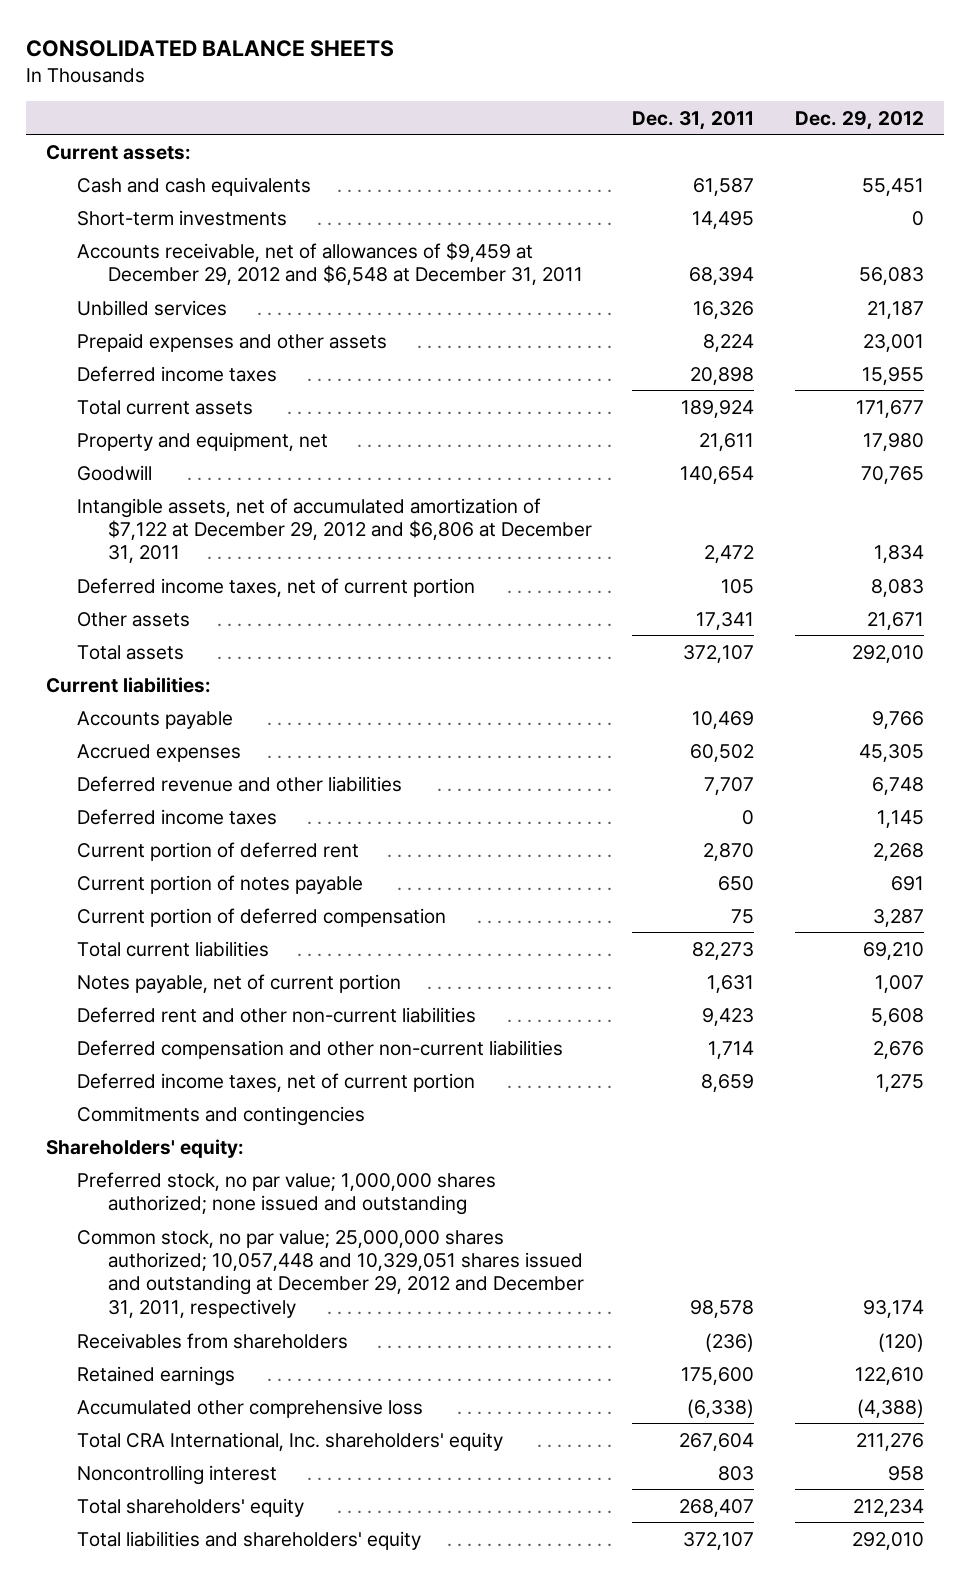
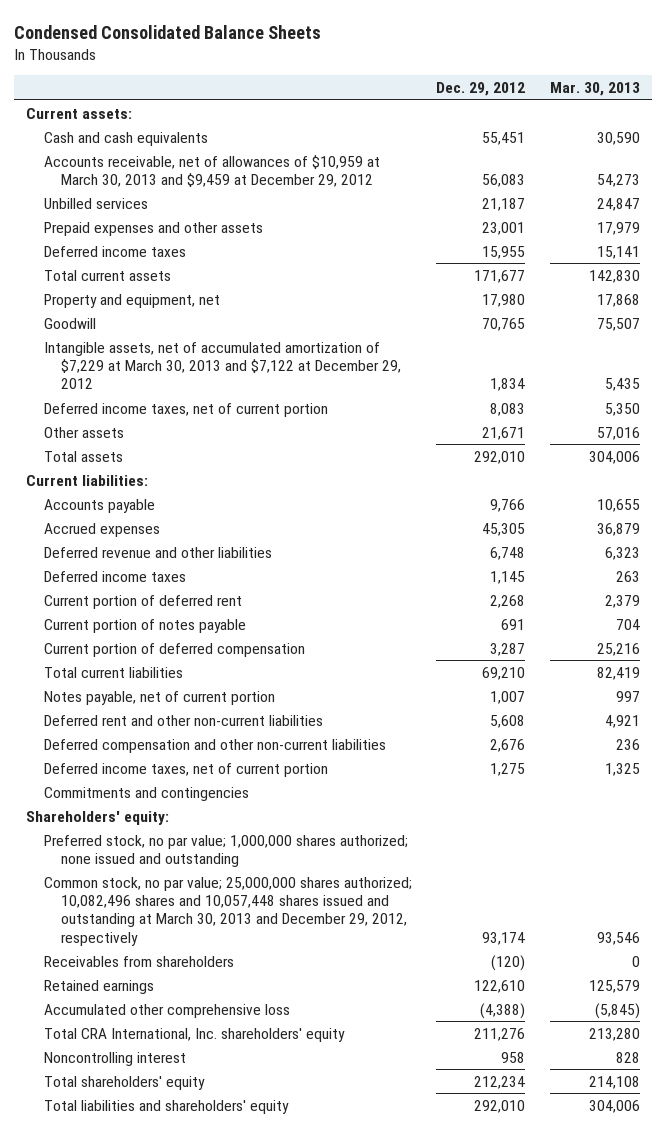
[25,39,394,57] CONSOLIDATED BALANCE SHEETS -> [14,24,322,39] Condensed Consolidated Balance Sheets
[632,110,755,130] Dec. 31, 2011 -> none
none -> [549,82,640,97] Mar. 30, 2013
[76,209,287,226] Short-term investments -> none
[76,241,583,285] Accounts receivable, net of allowances of $9,459 at December 29, 2012 and $6,548 at December 31, 2011 -> [43,154,380,187] Accounts receivable, net of allowances of $10,959 at March 30, 2013 and $9,459 at December 29, 2012
[76,497,592,564] Intangible assets, net of accumulated amortization of $7,122 at December 29, 2012 and $6,806 at December 31, 2011 -> [43,341,401,390] Intangible assets, net of accumulated amortization of $7,229 at March 30, 2013 and $7,122 at December 29, 2012
[76,1229,584,1318] Common stock, no par value; 25,000,000 shares authorized; 10,057,448 and 10,329,051 shares issued and outstanding at December 29, 2012 and December 31, 2011, respectively -> [43,876,412,946] Common stock, no par value; 25,000,000 shares authorized; 10,082,496 shares and 10,057,448 shares issued and outstanding at March 30, 2013 and December 29, 2012, respectively

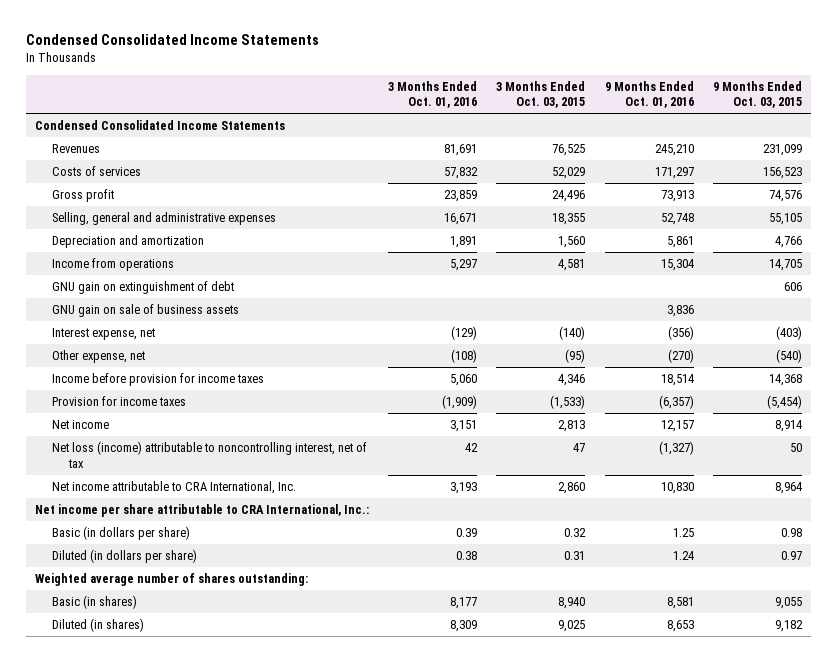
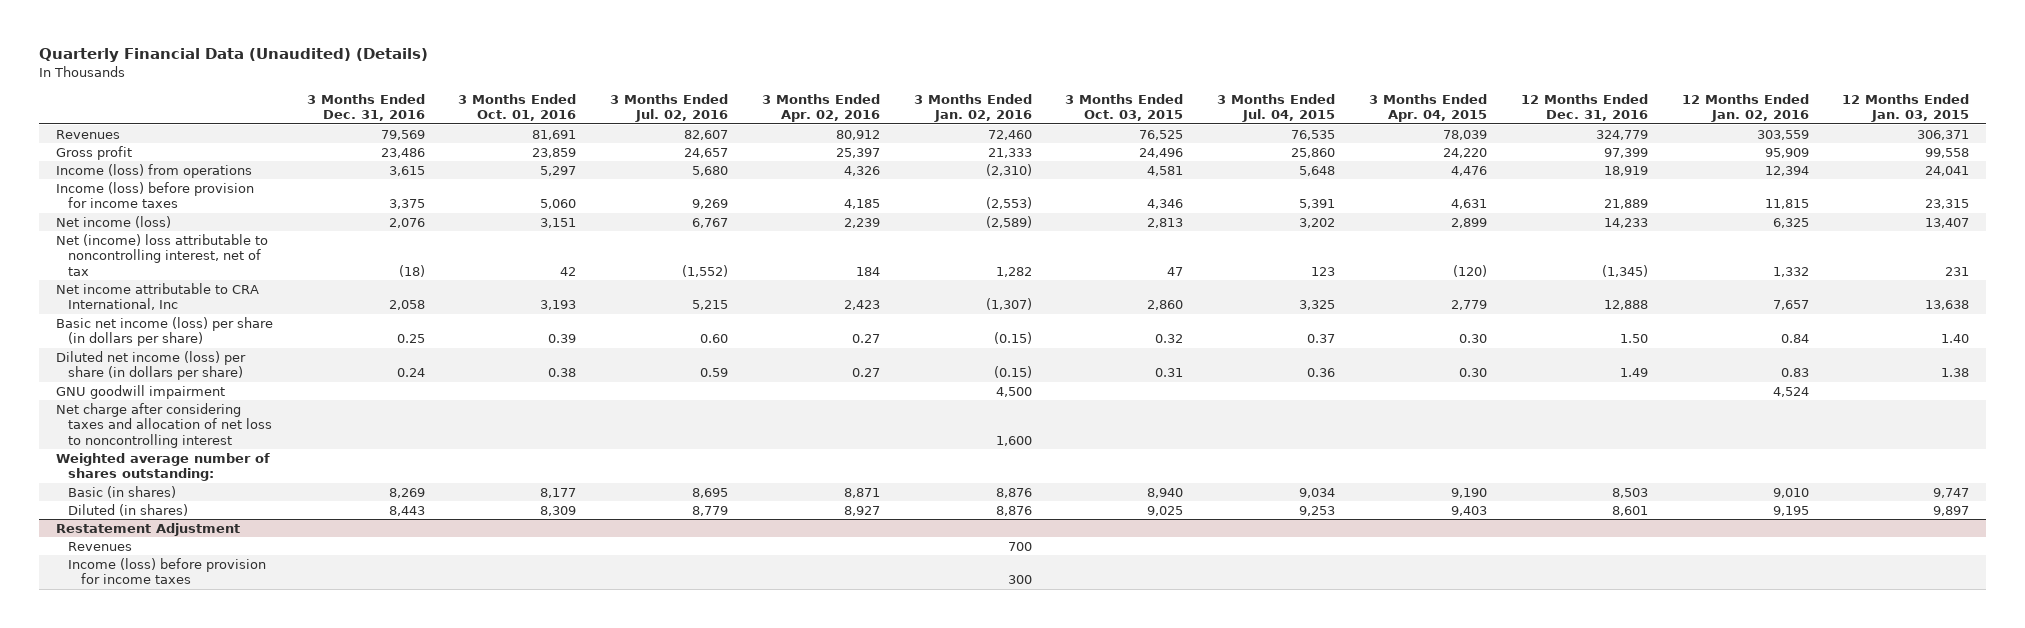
[25,34,319,46] Condensed Consolidated Income Statements -> [38,48,428,63] Quarterly Financial Data (Unaudited) (Details)
[604,80,694,109] 9 Months Ended Oct. 01, 2016 -> none
[712,80,802,109] 9 Months Ended Oct. 03, 2015 -> none
none -> [306,93,425,122] 3 Months Ended Dec. 31, 2016
none -> [610,93,729,123] 3 Months Ended Jul. 02, 2016
none -> [761,93,880,123] 3 Months Ended Apr. 02, 2016
none -> [913,93,1032,123] 3 Months Ended Jan. 02, 2016
none -> [1217,93,1336,123] 3 Months Ended Jul. 04, 2015
none -> [1369,93,1488,123] 3 Months Ended Apr. 04, 2015
none -> [1520,93,1648,122] 12 Months Ended Dec. 31, 2016
none -> [1681,93,1809,123] 12 Months Ended Jan. 02, 2016
none -> [1842,93,1970,123] 12 Months Ended Jan. 03, 2015
[35,119,286,130] Condensed Consolidated Income Statements -> none
[51,165,141,176] Costs of services -> none
[51,211,276,225] Selling, general and administrative expenses -> none
[51,234,204,248] Depreciation and amortization -> none
[51,280,234,294] GNU gain on extinguishment of debt -> none
[51,303,239,317] GNU gain on sale of business assets -> none
[51,327,155,340] Interest expense, net -> none
[51,349,145,363] Other expense, net -> none
[51,395,186,406] Provision for income taxes -> none
[35,503,370,517] Net income per share attributable to CRA International, Inc.: -> none
[51,257,174,271] Income from operations -> [55,164,252,179] Income (loss) from operations
[51,372,264,386] Income before provision for income taxes -> [55,182,254,209] Income (loss) before provision for income taxes
[51,419,109,429] Net income -> [55,216,171,229] Net income (loss)
[51,440,367,468] Net loss (income) attributable to noncontrolling interest, net of tax -> [55,234,268,276] Net (income) loss attributable to noncontrolling interest, net of tax
[51,480,296,494] Net income attributable to CRA International, Inc. -> [55,283,259,311] Net income attributable to CRA International, Inc
[51,525,190,540] Basic (in dollars per share) -> [55,317,273,347] Basic net income (loss) per share (in dollars per share)
[51,548,197,563] Diluted (in dollars per share) -> [55,351,246,381] Diluted net income (loss) per share (in dollars per share)
none -> [55,385,225,400] GNU goodwill impairment
none -> [55,403,273,448] Net charge after considering taxes and allocation of net loss to noncontrolling interest
none -> [55,523,240,537] Restatement Adjustment
none -> [68,542,133,552] Revenues
none -> [68,558,267,585] Income (loss) before provision for income taxes

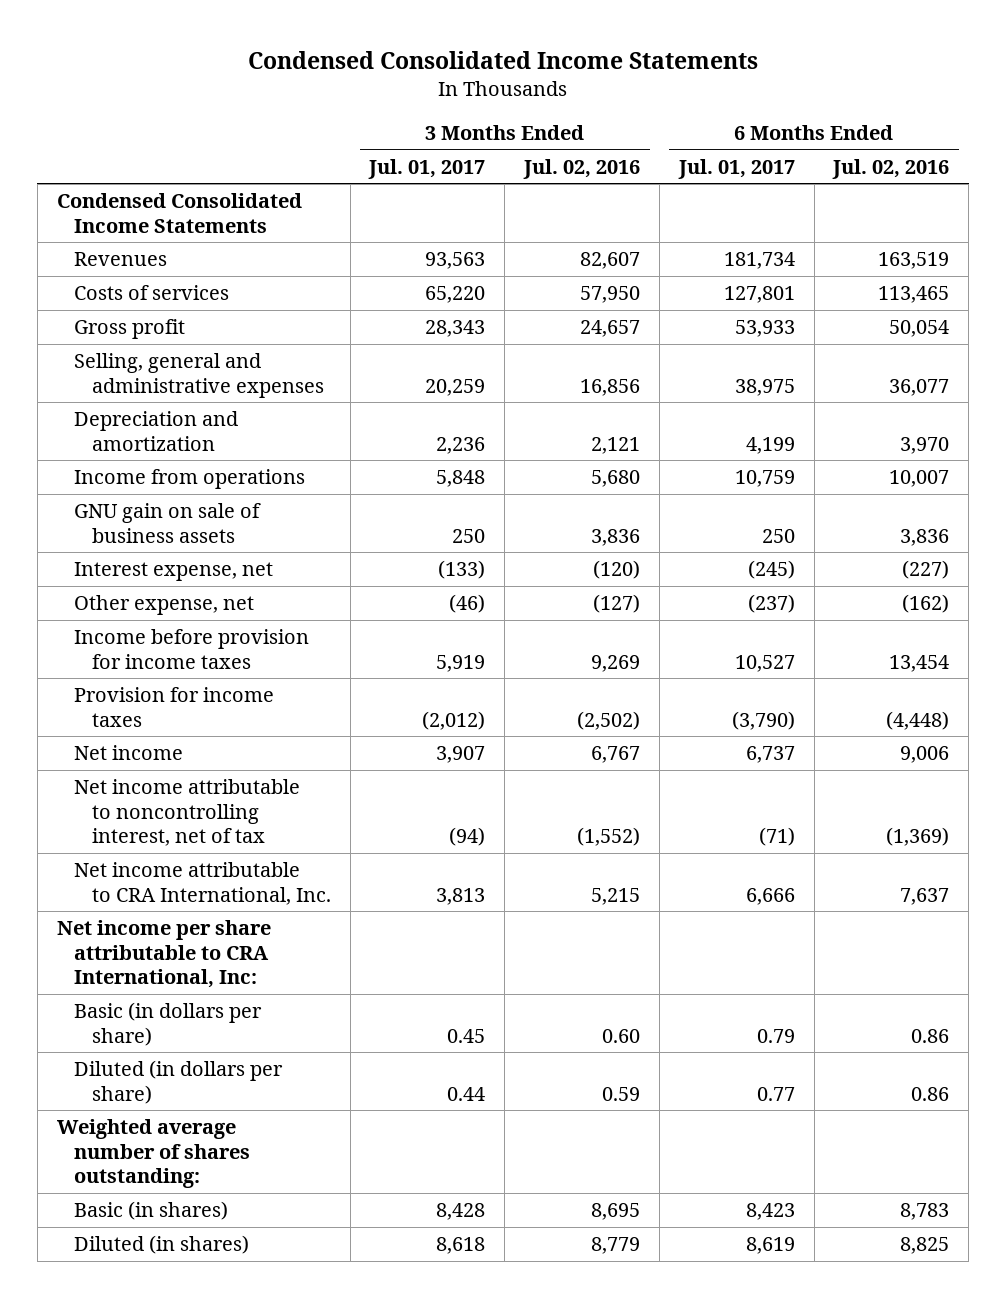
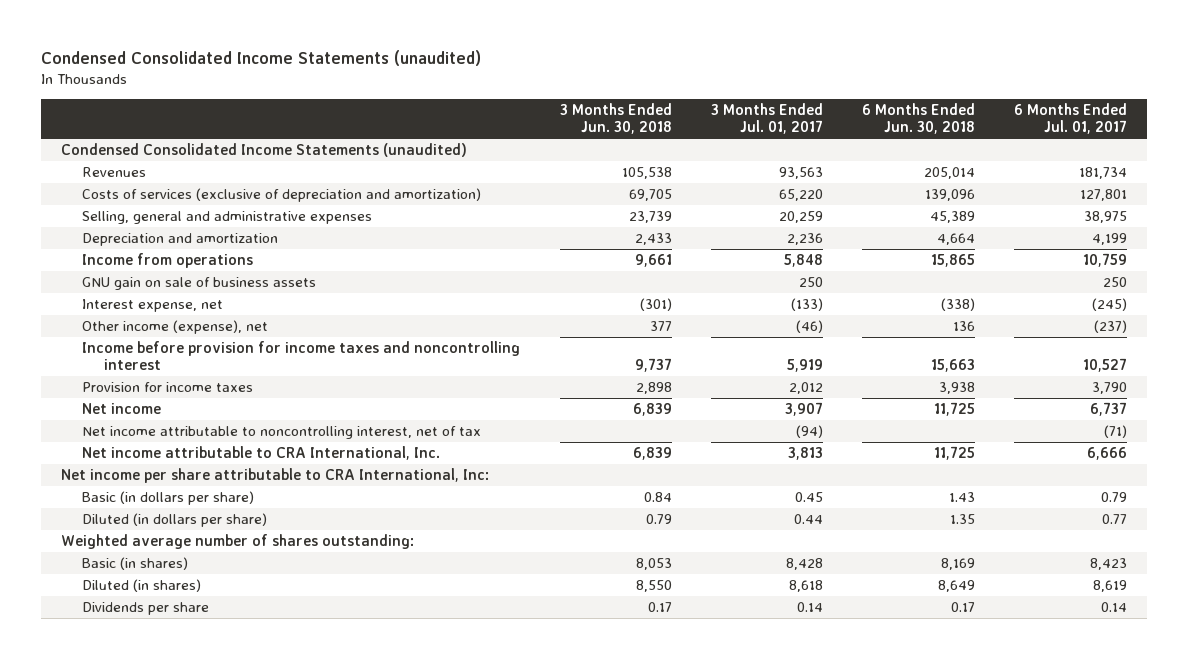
[247,50,758,69] Condensed Consolidated Income Statements -> [41,50,482,67] Condensed Consolidated Income Statements (unaudited)
[523,158,641,179] Jul. 02, 2016 -> none
[832,158,950,179] Jul. 02, 2016 -> none
none -> [559,103,672,135] 3 Months Ended Jun. 30, 2018
none -> [861,103,975,135] 6 Months Ended Jun. 30, 2018
[56,193,302,233] Condensed Consolidated Income Statements -> [60,143,467,158] Condensed Consolidated Income Statements (unaudited)
[74,319,186,340] Gross profit -> none
[74,285,230,301] Costs of services -> [82,188,482,203] Costs of services (exclusive of depreciation and amortization)
[74,595,255,616] Other expense, net -> [82,320,269,335] Other income (expense), net
[74,629,310,669] Income before provision for income taxes -> [82,341,521,371] Income before provision for income taxes and noncontrolling interest
[422,710,486,730] (2,012) -> [788,382,823,395] 2,012
[731,710,795,730] (3,790) -> [1092,382,1128,395] 3,790
none -> [82,602,210,616] Dividends per share

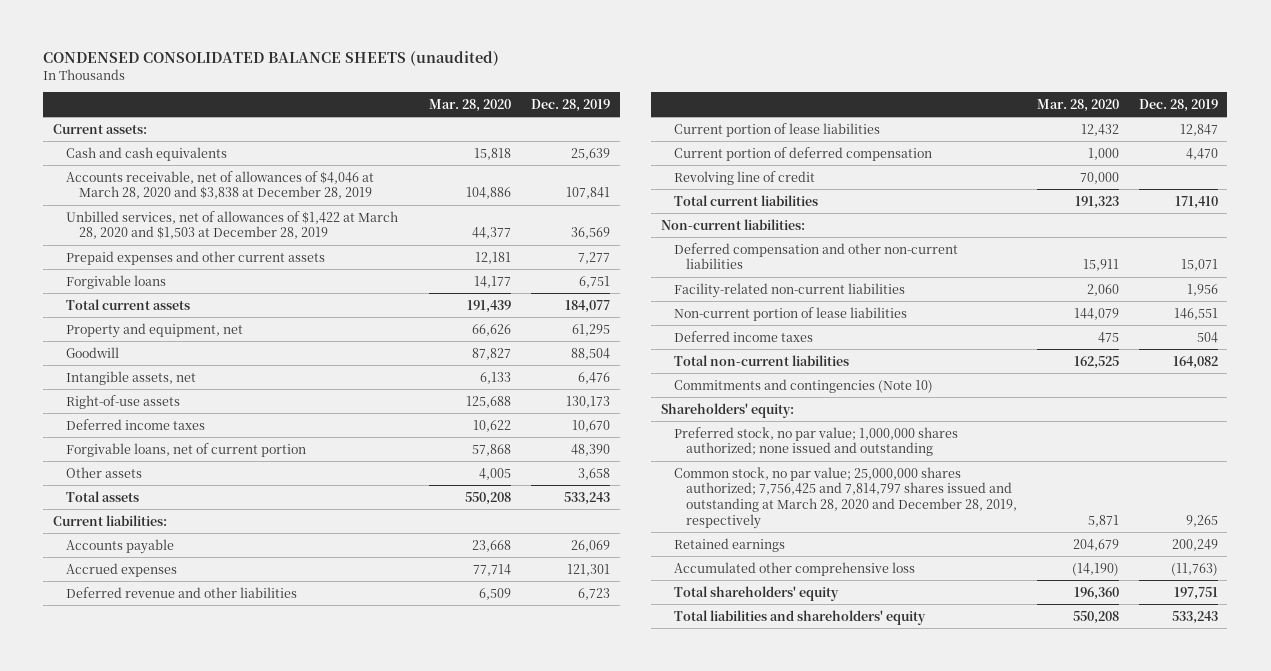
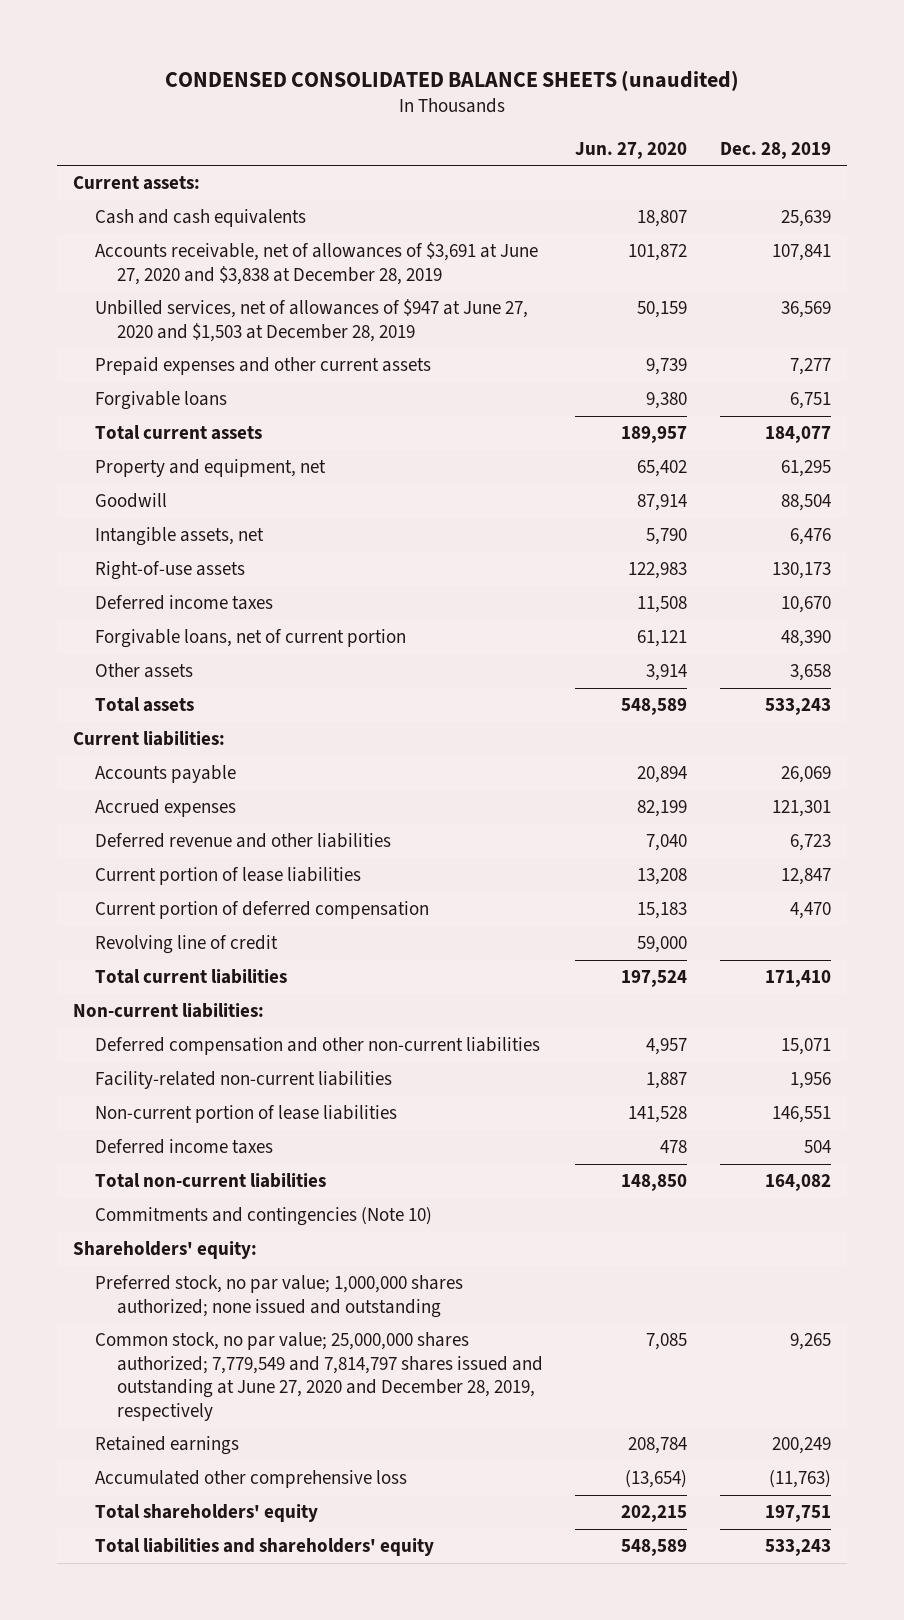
[429,98,512,112] Mar. 28, 2020 -> none
none -> [575,141,688,159] Jun. 27, 2020
[66,170,375,200] Accounts receivable, net of allowances of $4,046 at March 28, 2020 and $3,838 at December 28, 2019 -> [94,242,538,285] Accounts receivable, net of allowances of $3,691 at June 27, 2020 and $3,838 at December 28, 2019
[66,210,399,240] Unbilled services, net of allowances of $1,422 at March 28, 2020 and $1,503 at December 28, 2019 -> [94,299,528,342] Unbilled services, net of allowances of $947 at June 27, 2020 and $1,503 at December 28, 2019
[673,466,1018,529] Common stock, no par value; 25,000,000 shares authorized; 7,756,425 and 7,814,797 shares issued and outstanding at March 28, 2020 and December 28, 2019, respectively -> [94,1332,543,1421] Common stock, no par value; 25,000,000 shares authorized; 7,779,549 and 7,814,797 shares issued and outstanding at June 27, 2020 and December 28, 2019, respectively

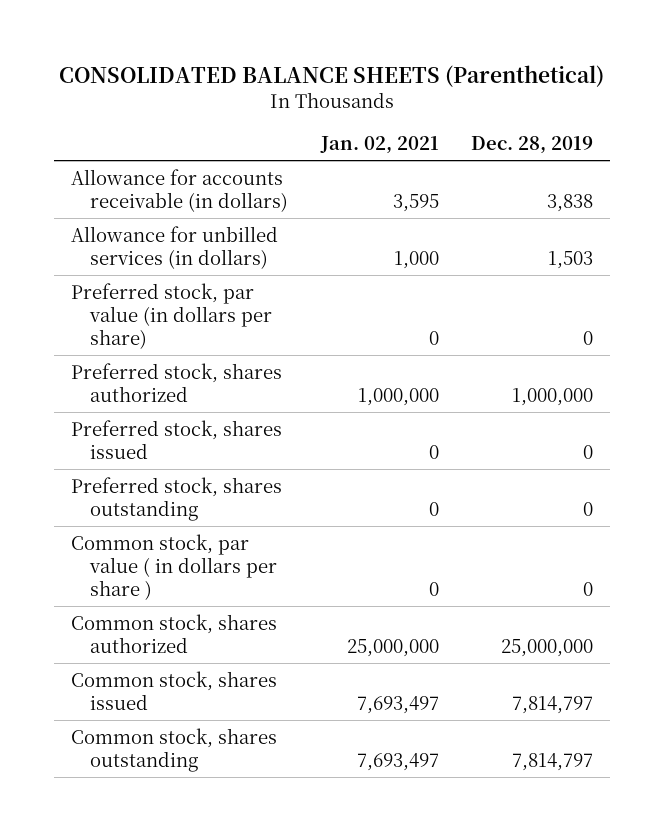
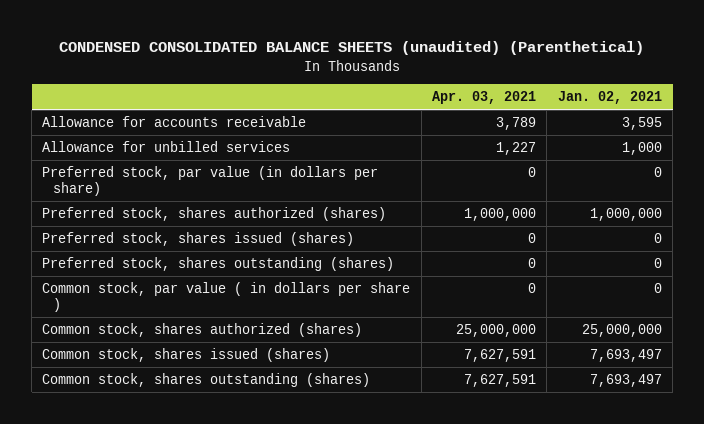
[59,64,605,87] CONSOLIDATED BALANCE SHEETS (Parenthetical) -> [59,41,645,56] CONDENSED CONSOLIDATED BALANCE SHEETS (unaudited) (Parenthetical)
[471,135,594,154] Dec. 28, 2019 -> none
none -> [432,91,537,105] Apr. 03, 2021
[70,168,289,212] Allowance for accounts receivable (in dollars) -> [42,116,307,128] Allowance for accounts receivable
[70,225,278,269] Allowance for unbilled services (in dollars) -> [42,141,291,153] Allowance for unbilled services
[70,362,282,402] Preferred stock, shares authorized -> [42,207,387,222] Preferred stock, shares authorized (shares)
[70,419,282,459] Preferred stock, shares issued -> [42,232,355,247] Preferred stock, shares issued (shares)
[70,476,282,521] Preferred stock, shares outstanding -> [42,257,395,272] Preferred stock, shares outstanding (shares)
[70,613,277,653] Common stock, shares authorized -> [42,323,363,338] Common stock, shares authorized (shares)
[70,670,277,710] Common stock, shares issued -> [42,348,331,363] Common stock, shares issued (shares)
[70,727,277,772] Common stock, shares outstanding -> [42,373,371,388] Common stock, shares outstanding (shares)

